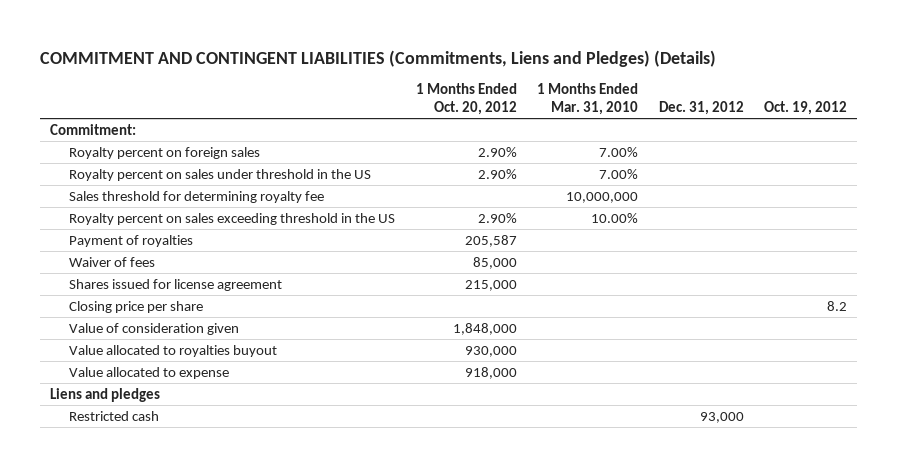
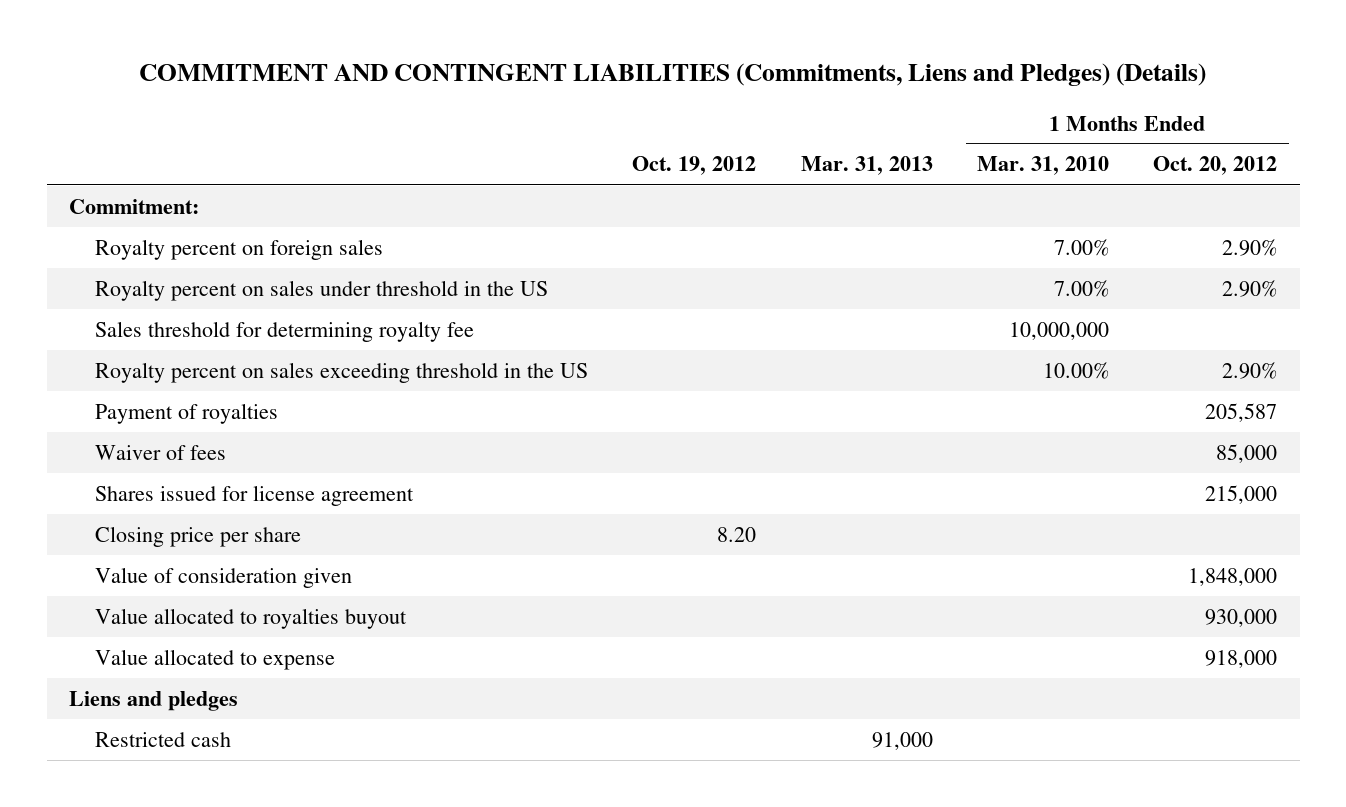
[658,101,744,116] Dec. 31, 2012 -> none
none -> [800,156,933,176] Mar. 31, 2013
[827,300,848,311] 8.2 -> [717,526,757,542] 8.20

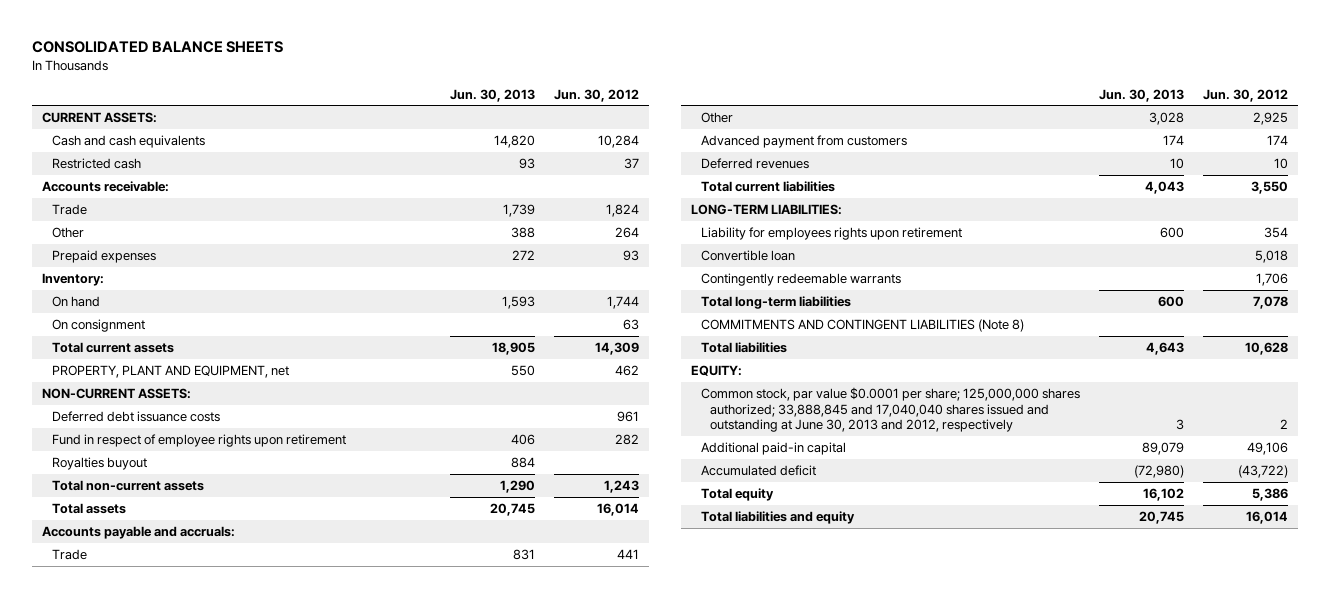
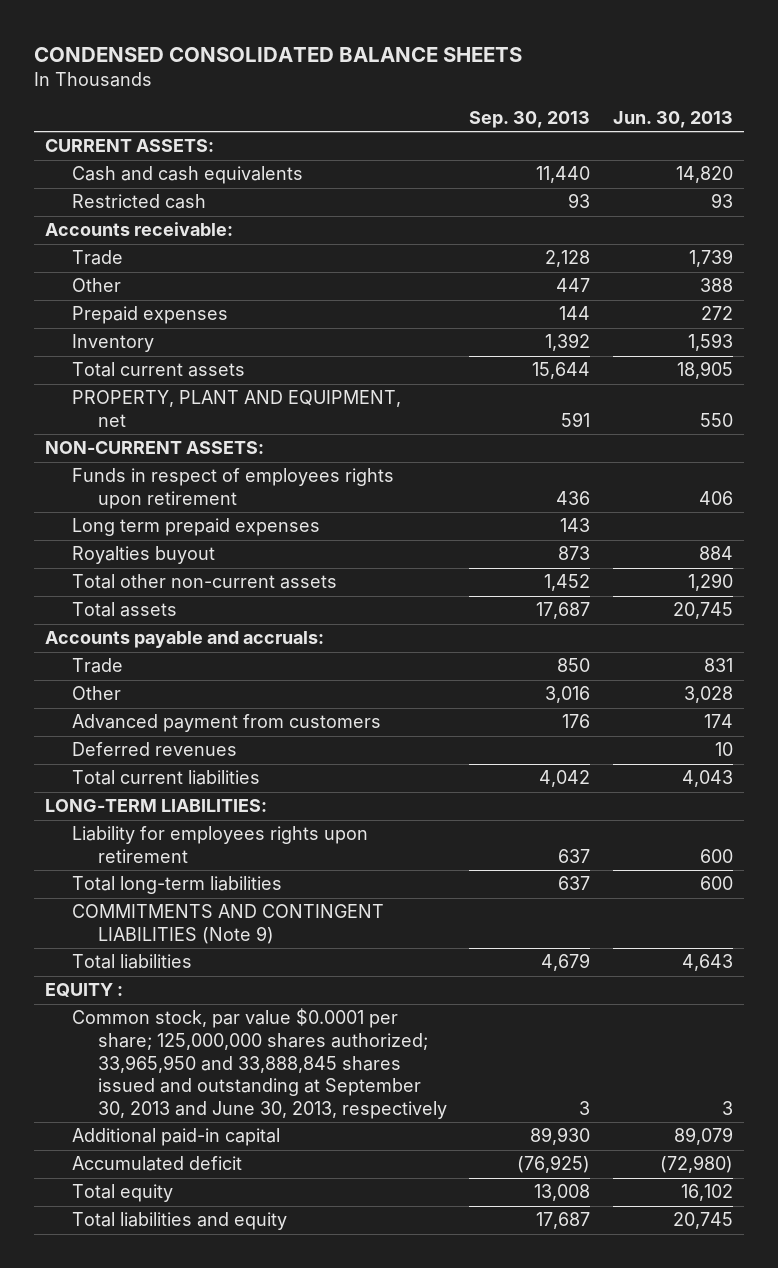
[32,41,284,54] CONSOLIDATED BALANCE SHEETS -> [34,46,523,62] CONDENSED CONSOLIDATED BALANCE SHEETS
[554,88,640,102] Jun. 30, 2012 -> none
none -> [469,111,591,129] Sep. 30, 2013
[42,272,105,286] Inventory: -> none
[51,318,145,332] On consignment -> none
[51,295,100,307] On hand -> [71,334,154,353] Inventory
[51,410,220,422] Deferred debt issuance costs -> none
[51,433,346,447] Fund in respect of employee rights upon retirement -> [71,468,394,509] Funds in respect of employees rights upon retirement
none -> [71,518,320,537] Long term prepaid expenses
[51,479,204,491] Total non-current assets -> [71,574,337,590] Total other non-current assets
[700,249,795,261] Convertible loan -> none
[700,272,901,286] Contingently redeemable warrants -> none
[700,318,1024,332] COMMITMENTS AND CONTINGENT LIABILITIES (Note 8) -> [71,904,384,944] COMMITMENTS AND CONTINGENT LIABILITIES (Note 9)
[690,364,742,376] EQUITY: -> [45,983,124,998] EQUITY :
[700,386,1080,433] Common stock, par value $0.0001 per share; 125,000,000 shares authorized; 33,888,845 and 17,040,040 shares issued and outstanding at June 30, 2013 and 2012, respectively -> [71,1008,448,1119] Common stock, par value $0.0001 per share; 125,000,000 shares authorized; 33,965,950 and 33,888,845 shares issued and outstanding at September 30, 2013 and June 30, 2013, respectively

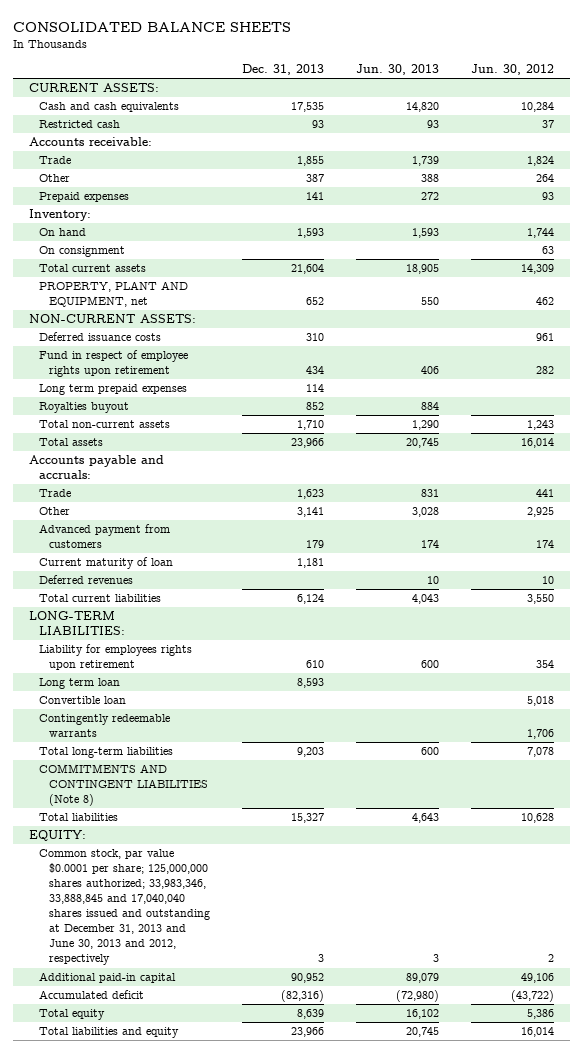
[34,46,523,62] CONDENSED CONSOLIDATED BALANCE SHEETS -> [13,21,292,32] CONSOLIDATED BALANCE SHEETS
[469,111,591,129] Sep. 30, 2013 -> none
none -> [241,63,324,75] Dec. 31, 2013
none -> [470,63,554,75] Jun. 30, 2012
none -> [29,209,92,222] Inventory:
[71,334,154,353] Inventory -> [39,228,87,237] On hand
none -> [39,246,126,258] On consignment
none -> [39,332,162,342] Deferred issuance costs
[71,468,394,509] Funds in respect of employees rights upon retirement -> [39,350,189,378] Fund in respect of employee rights upon retirement
[71,574,337,590] Total other non-current assets -> [39,420,171,429] Total non-current assets
none -> [39,557,174,570] Current maturity of loan
none -> [39,678,121,690] Long term loan
none -> [39,696,127,705] Convertible loan
none -> [39,714,171,738] Contingently redeemable warrants
[71,904,384,944] COMMITMENTS AND CONTINGENT LIABILITIES (Note 9) -> [39,764,208,807] COMMITMENTS AND CONTINGENT LIABILITIES (Note 8)
[45,983,124,998] EQUITY : -> [29,830,87,842] EQUITY:
[71,1008,448,1119] Common stock, par value $0.0001 per share; 125,000,000 shares authorized; 33,965,950 and 33,888,845 shares issued and outstanding at September 30, 2013 and June 30, 2013, respectively -> [39,849,210,966] Common stock, par value $0.0001 per share; 125,000,000 shares authorized; 33,983,346, 33,888,845 and 17,040,040 shares issued and outstanding at December 31, 2013 and June 30, 2013 and 2012, respectively

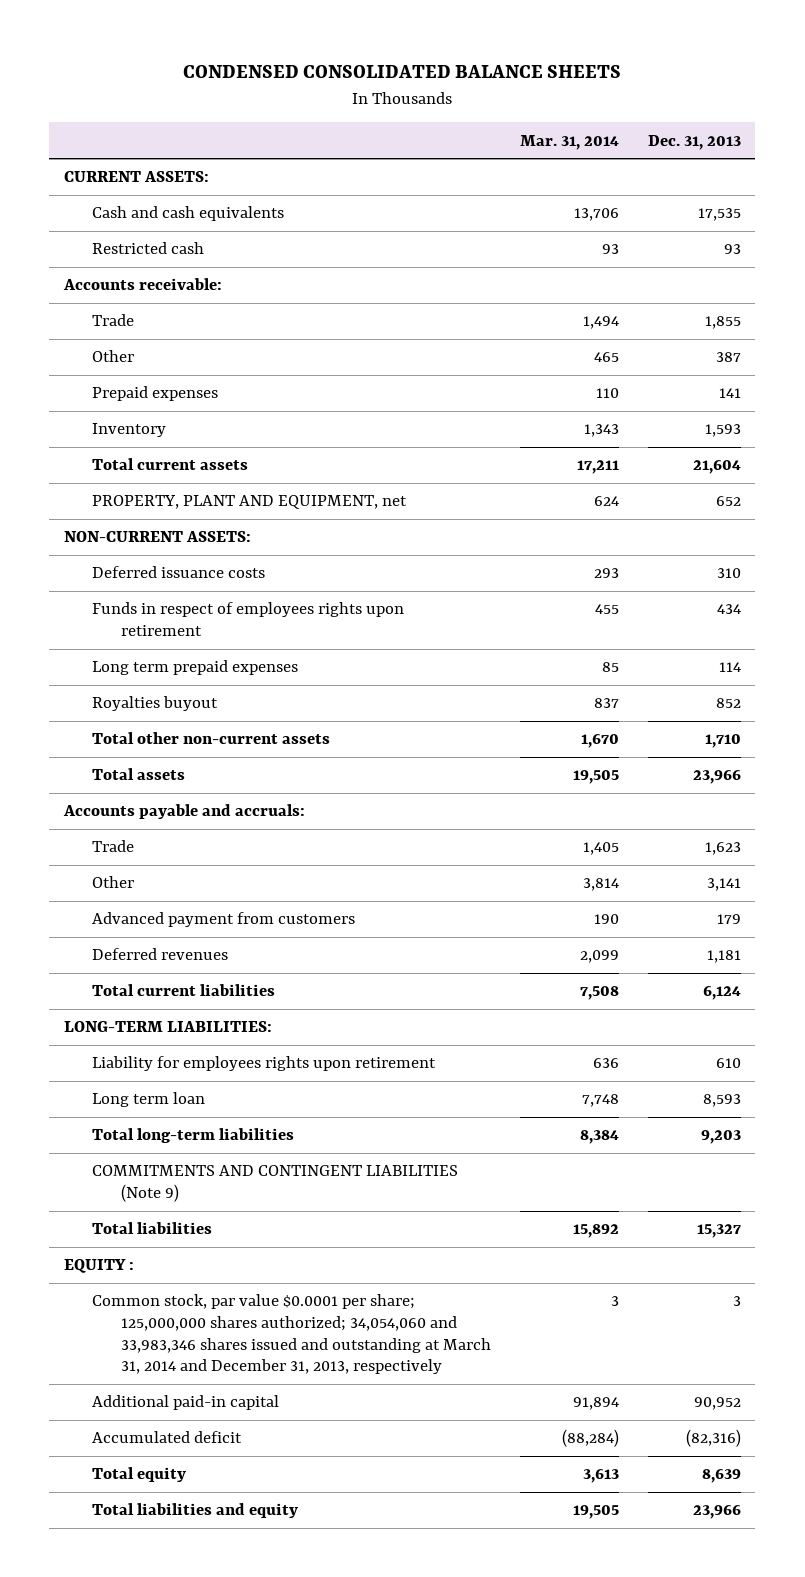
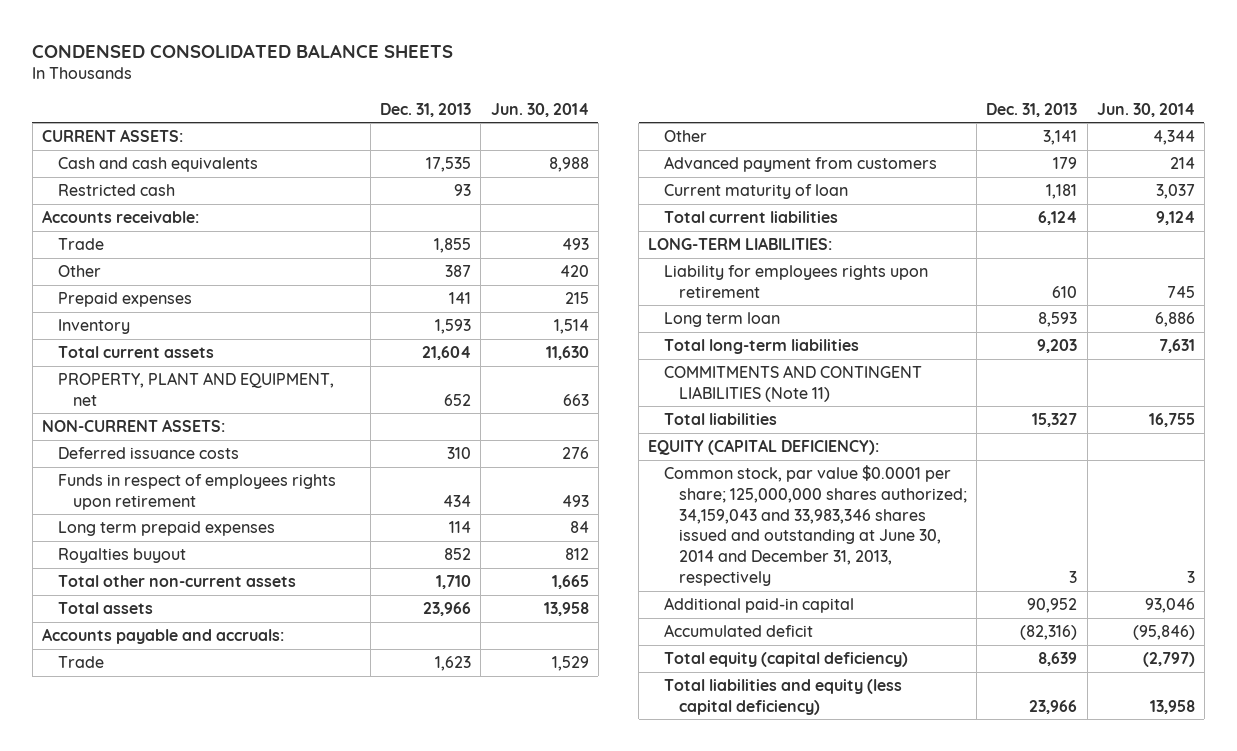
[520,134,620,150] Mar. 31, 2014 -> none
none -> [490,102,589,117] Jun. 30, 2014
[92,948,229,961] Deferred revenues -> [663,184,848,200] Current maturity of loan
[92,1165,459,1202] COMMITMENTS AND CONTINGENT LIABILITIES (Note 9) -> [663,365,922,402] COMMITMENTS AND CONTINGENT LIABILITIES (Note 11)
[63,1259,134,1274] EQUITY : -> [648,439,880,456] EQUITY (CAPITAL DEFICIENCY):
[92,1294,492,1375] Common stock, par value $0.0001 per share; 125,000,000 shares authorized; 34,054,060 and 33,983,346 shares issued and outstanding at March 31, 2014 and December 31, 2013, respectively -> [663,465,968,586] Common stock, par value $0.0001 per share; 125,000,000 shares authorized; 34,159,043 and 33,983,346 shares issued and outstanding at June 30, 2014 and December 31, 2013, respectively
[92,1467,187,1483] Total equity -> [663,652,908,668] Total equity (capital deficiency)
[92,1503,299,1519] Total liabilities and equity -> [663,679,902,715] Total liabilities and equity (less capital deficiency)

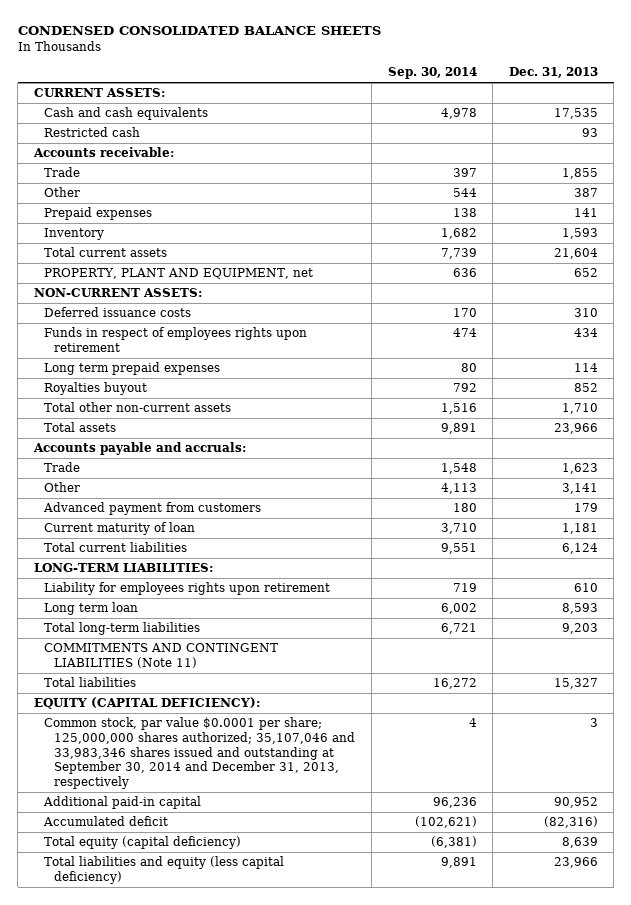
[490,102,589,117] Jun. 30, 2014 -> none
none -> [387,67,477,80] Sep. 30, 2014
[663,465,968,586] Common stock, par value $0.0001 per share; 125,000,000 shares authorized; 34,159,043 and 33,983,346 shares issued and outstanding at June 30, 2014 and December 31, 2013, respectively -> [44,717,356,789] Common stock, par value $0.0001 per share; 125,000,000 shares authorized; 35,107,046 and 33,983,346 shares issued and outstanding at September 30, 2014 and December 31, 2013, respectively

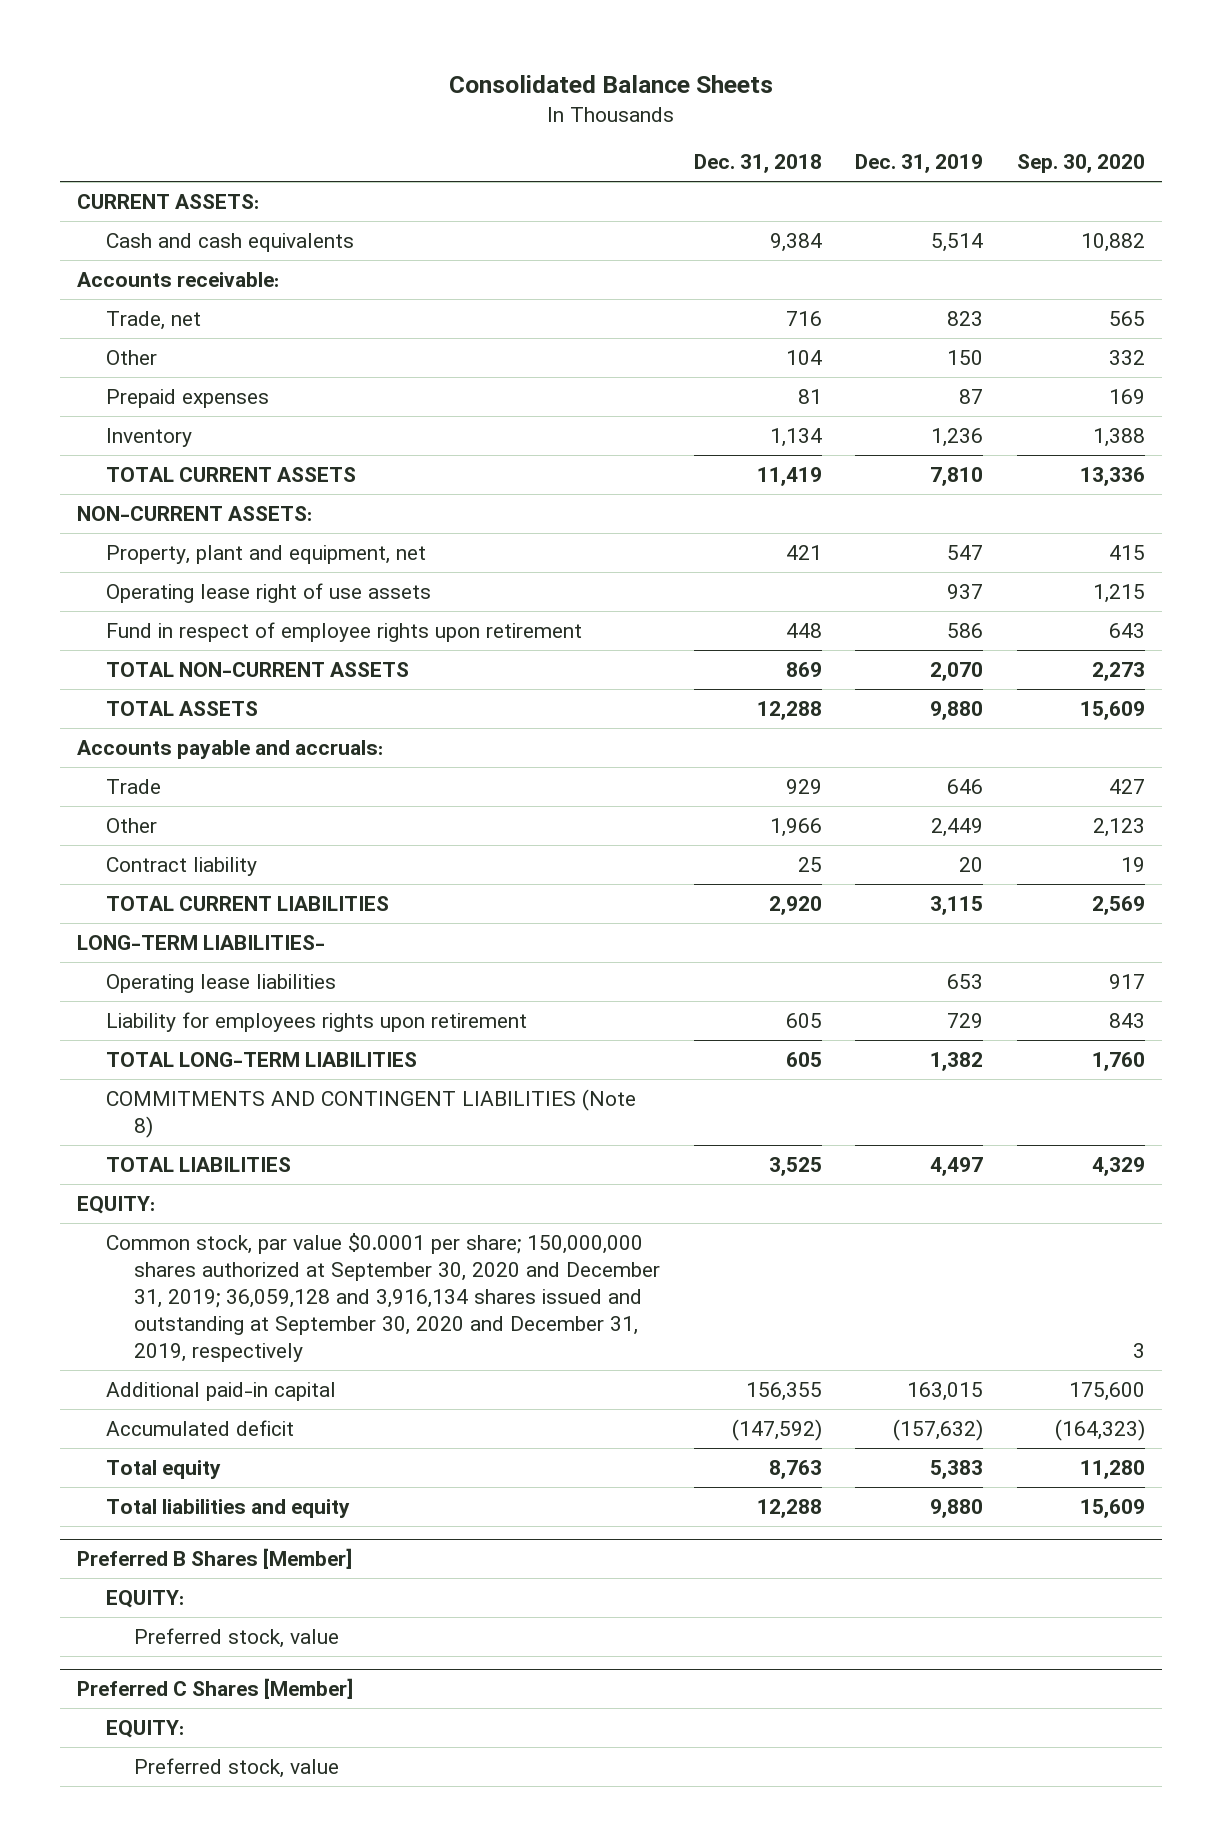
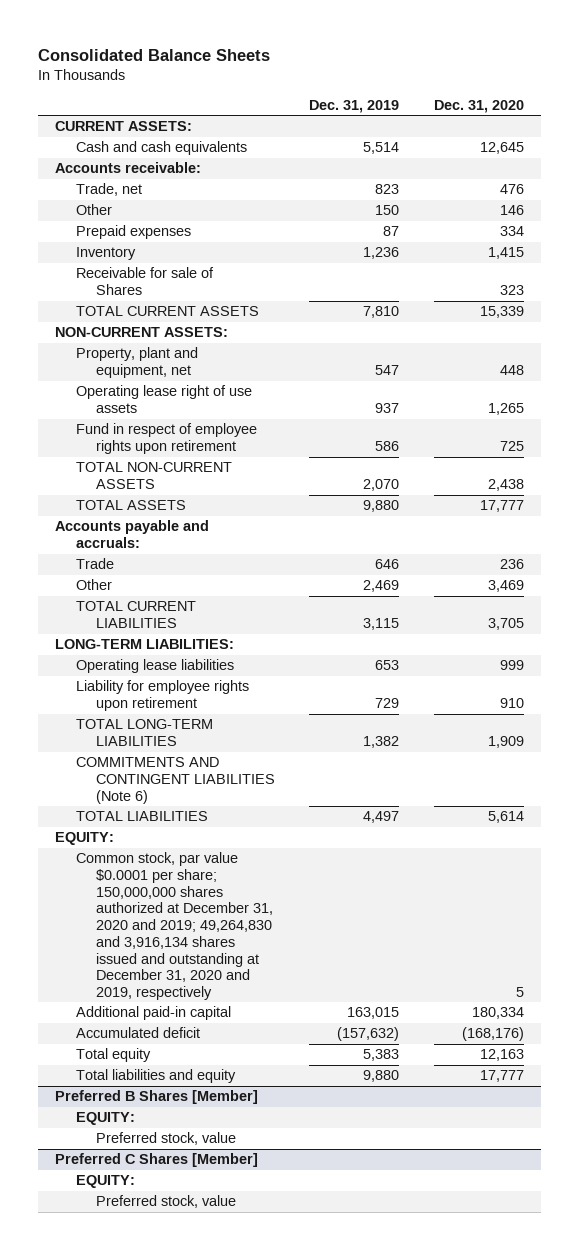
[693,154,822,174] Dec. 31, 2018 -> none
[1017,154,1146,174] Sep. 30, 2020 -> none
none -> [433,99,524,113] Dec. 31, 2020
none -> [75,267,214,296] Receivable for sale of Shares
[105,856,257,876] Contract liability -> none
[931,817,984,837] 2,449 -> [363,580,400,593] 2,469
[77,934,326,950] LONG-TERM LIABILITIES- -> [55,639,235,650] LONG-TERM LIABILITIES:
[105,1011,527,1032] Liability for employees rights upon retirement -> [75,680,249,712] Liability for employee rights upon retirement
[105,1088,636,1138] COMMITMENTS AND CONTINGENT LIABILITIES (Note 8) -> [75,757,276,804] COMMITMENTS AND CONTINGENT LIABILITIES (Note 6)
[105,1232,661,1363] Common stock, par value $0.0001 per share; 150,000,000 shares authorized at September 30, 2020 and December 31, 2019; 36,059,128 and 3,916,134 shares issued and outstanding at September 30, 2020 and December 31, 2019, respectively -> [75,852,274,1000] Common stock, par value $0.0001 per share; 150,000,000 shares authorized at December 31, 2020 and 2019; 49,264,830 and 3,916,134 shares issued and outstanding at December 31, 2020 and 2019, respectively

